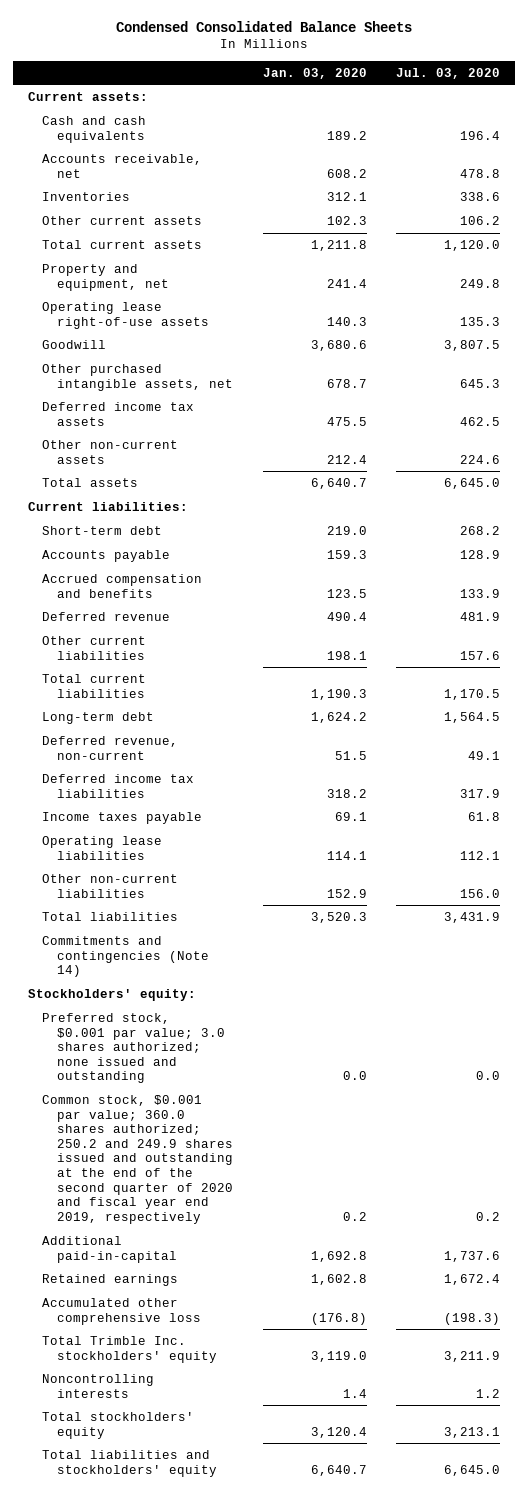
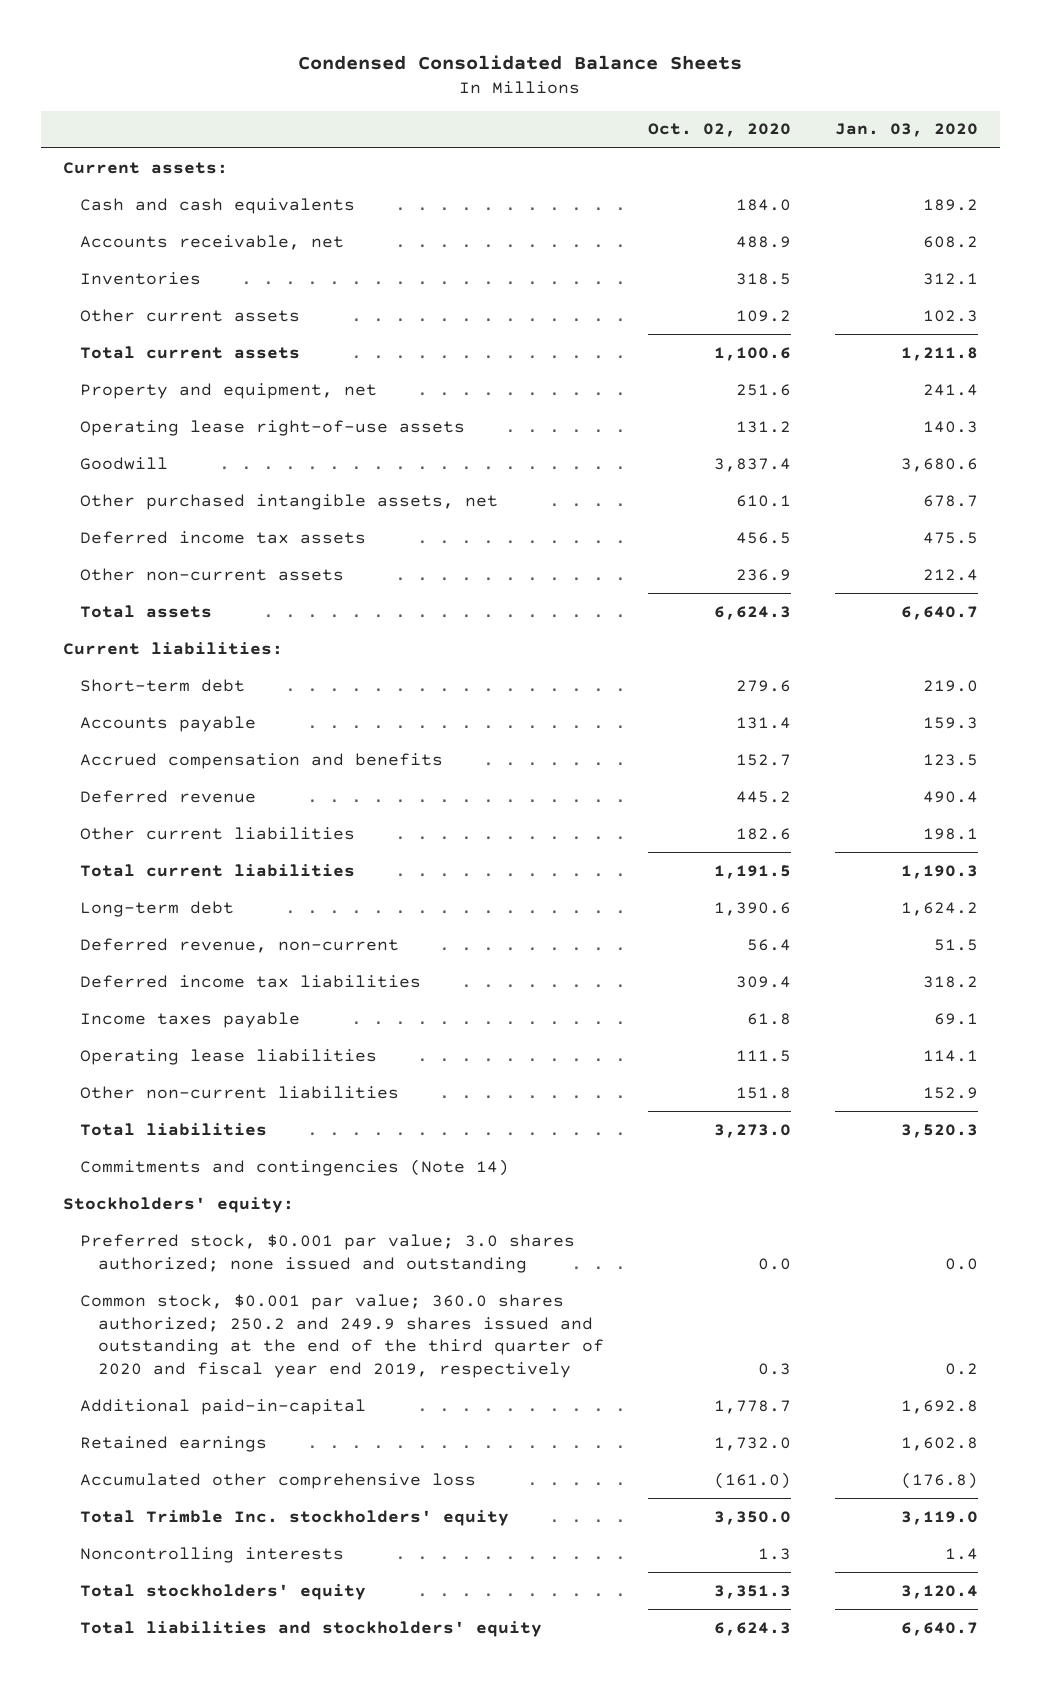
[396,67,501,79] Jul. 03, 2020 -> none
none -> [647,123,791,138] Oct. 02, 2020
[42,1094,233,1225] Common stock, $0.001 par value; 360.0 shares authorized; 250.2 and 249.9 shares issued and outstanding at the end of the second quarter of 2020 and fiscal year end 2019, respectively -> [80,1293,604,1379] Common stock, $0.001 par value; 360.0 shares authorized; 250.2 and 249.9 shares issued and outstanding at the end of the third quarter of 2020 and fiscal year end 2019, respectively

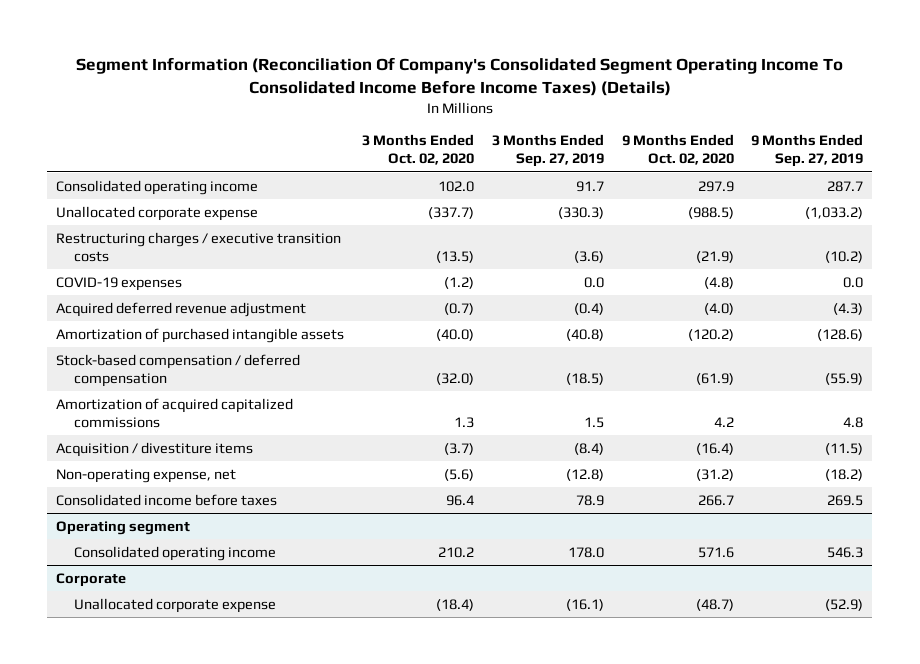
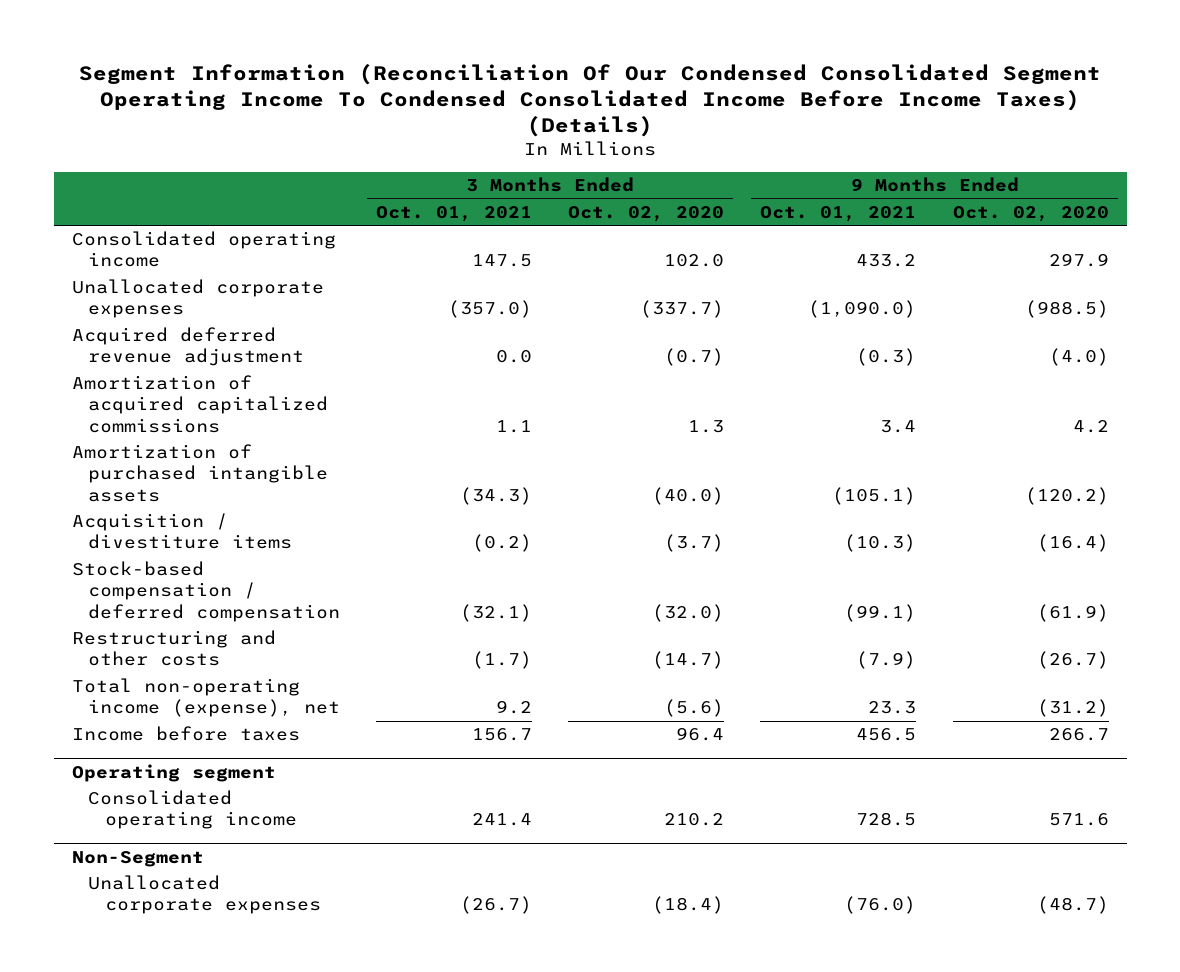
[75,57,843,96] Segment Information (Reconciliation Of Company's Consolidated Segment Operating Income To Consolidated Income Before Income Taxes) (Details) -> [79,63,1102,138] Segment Information (Reconciliation Of Our Condensed Consolidated Segment Operating Income To Condensed Consolidated Income Before Income Taxes) (Details)
[491,133,604,168] 3 Months Ended Sep. 27, 2019 -> none
[751,133,864,168] 9 Months Ended Sep. 27, 2019 -> none
none -> [376,206,533,223] Oct. 01, 2021
none -> [760,206,917,223] Oct. 01, 2021
[56,231,342,263] Restructuring charges / executive transition costs -> none
[56,276,183,291] COVID-19 expenses -> none
[56,205,259,221] Unallocated corporate expense -> [71,279,324,319] Unallocated corporate expenses
[56,327,345,343] Amortization of purchased intangible assets -> [71,444,329,502] Amortization of purchased intangible assets
[56,353,301,388] Stock-based compensation / deferred compensation -> [71,561,341,622] Stock-based compensation / deferred compensation
none -> [71,630,276,667] Restructuring and other costs
[56,468,237,483] Non-operating expense, net -> [71,678,341,718] Total non-operating income (expense), net
[56,493,278,506] Consolidated income before taxes -> [71,726,300,742] Income before taxes
[56,572,127,587] Corporate -> [71,850,204,867] Non-Segment
[73,597,276,613] Unallocated corporate expense -> [88,875,322,915] Unallocated corporate expenses

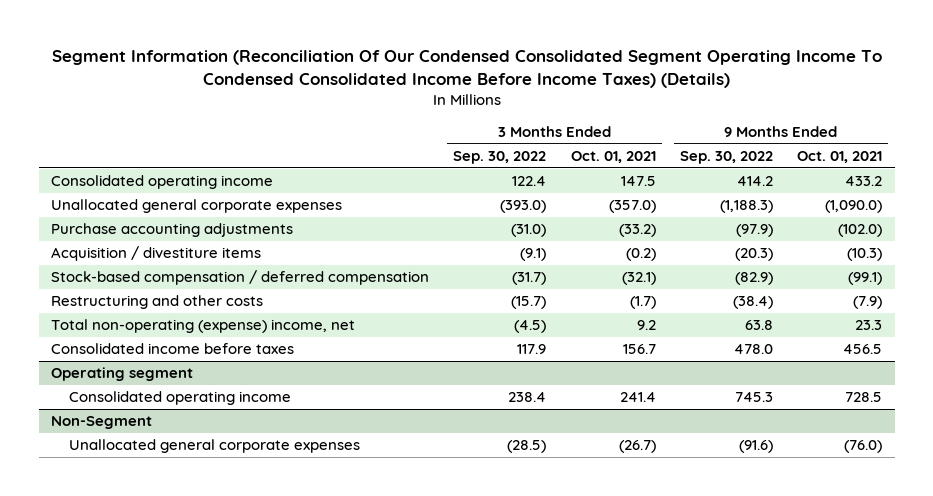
[568,206,725,223] Oct. 02, 2020 -> none
[952,206,1109,223] Oct. 02, 2020 -> none
none -> [453,151,547,165] Sep. 30, 2022
none -> [680,151,774,165] Sep. 30, 2022
[71,327,305,367] Acquired deferred revenue adjustment -> none
[71,375,329,433] Amortization of acquired capitalized commissions -> none
[71,444,329,502] Amortization of purchased intangible assets -> none
[71,279,324,319] Unallocated corporate expenses -> [51,199,343,214] Unallocated general corporate expenses
none -> [51,223,294,238] Purchase accounting adjustments
[71,678,341,718] Total non-operating income (expense), net -> [51,319,356,334] Total non-operating (expense) income, net
[71,726,300,742] Income before taxes -> [51,343,295,355] Consolidated income before taxes
[88,875,322,915] Unallocated corporate expenses -> [69,439,361,454] Unallocated general corporate expenses

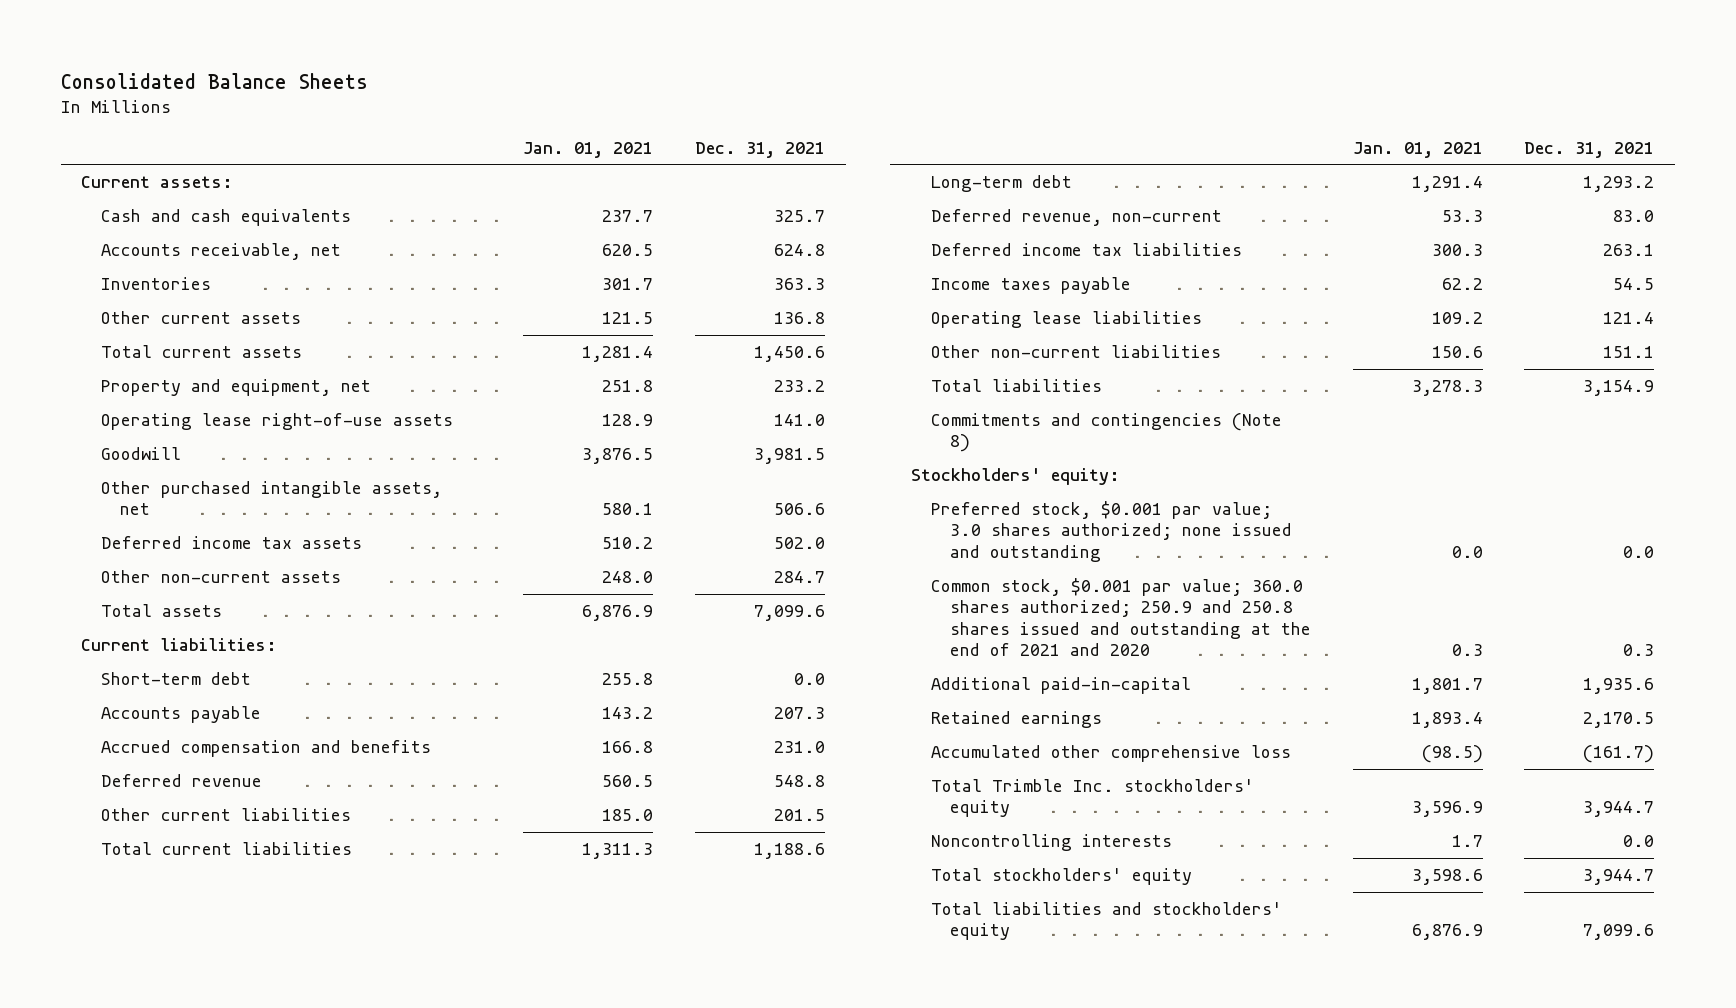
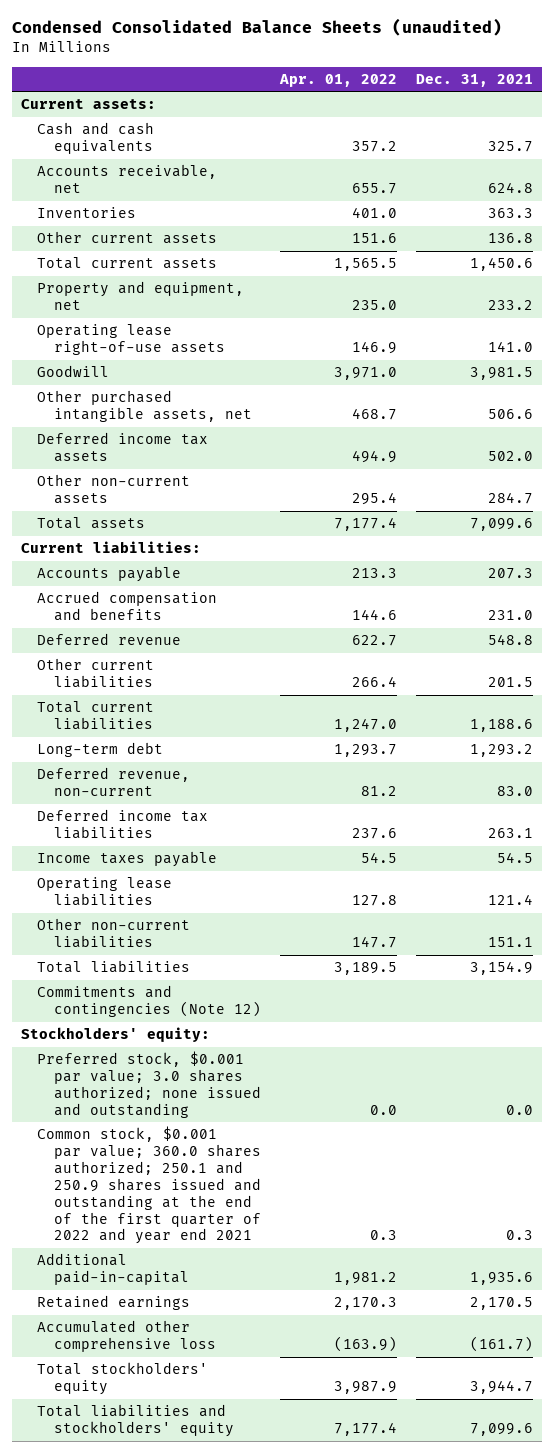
[60,72,368,89] Consolidated Balance Sheets -> [11,18,502,37] Condensed Consolidated Balance Sheets (unaudited)
[523,141,654,158] Jan. 01, 2021 -> none
none -> [278,73,397,87] Apr. 01, 2022
[100,672,251,686] Short-term debt -> none
[930,413,1282,453] Commitments and contingencies (Note 8) -> [37,985,261,1018] Commitments and contingencies (Note 12)
[930,578,1312,657] Common stock, $0.001 par value; 360.0 shares authorized; 250.9 and 250.8 shares issued and outstanding at the end of 2021 and 2020 -> [37,1126,261,1245] Common stock, $0.001 par value; 360.0 shares authorized; 250.1 and 250.9 shares issued and outstanding at the end of the first quarter of 2022 and year end 2021
[930,779,1254,818] Total Trimble Inc. stockholders' equity -> none
[930,834,1172,852] Noncontrolling interests -> none

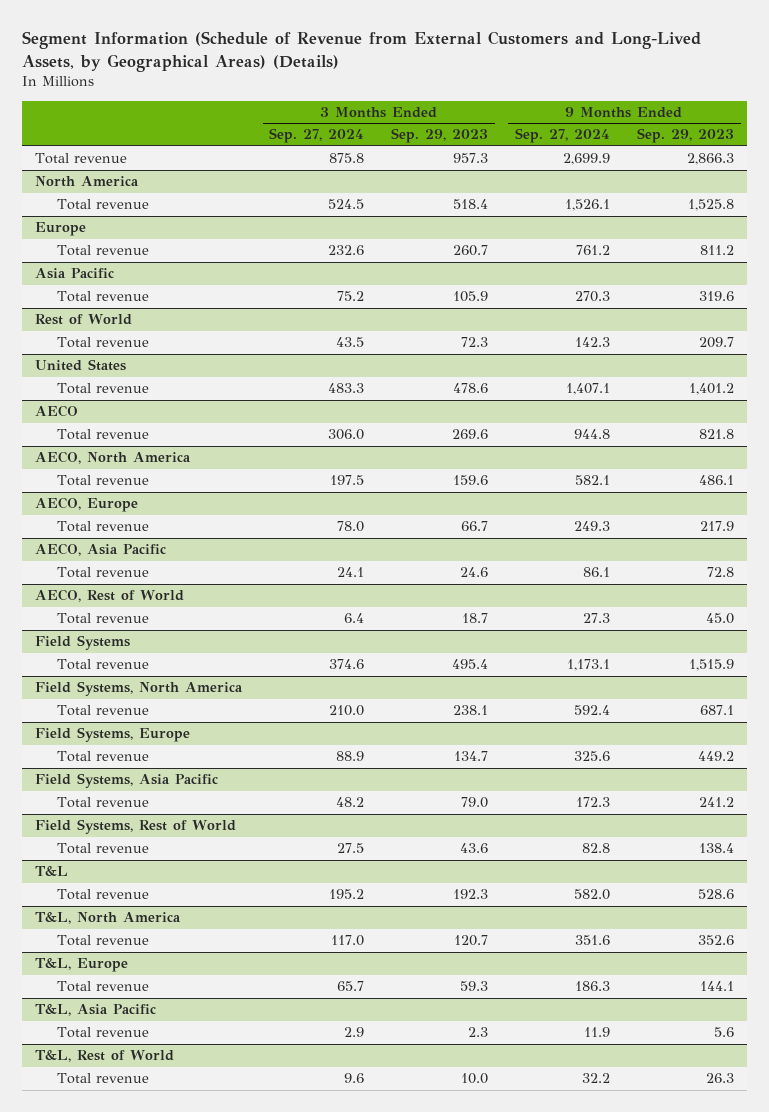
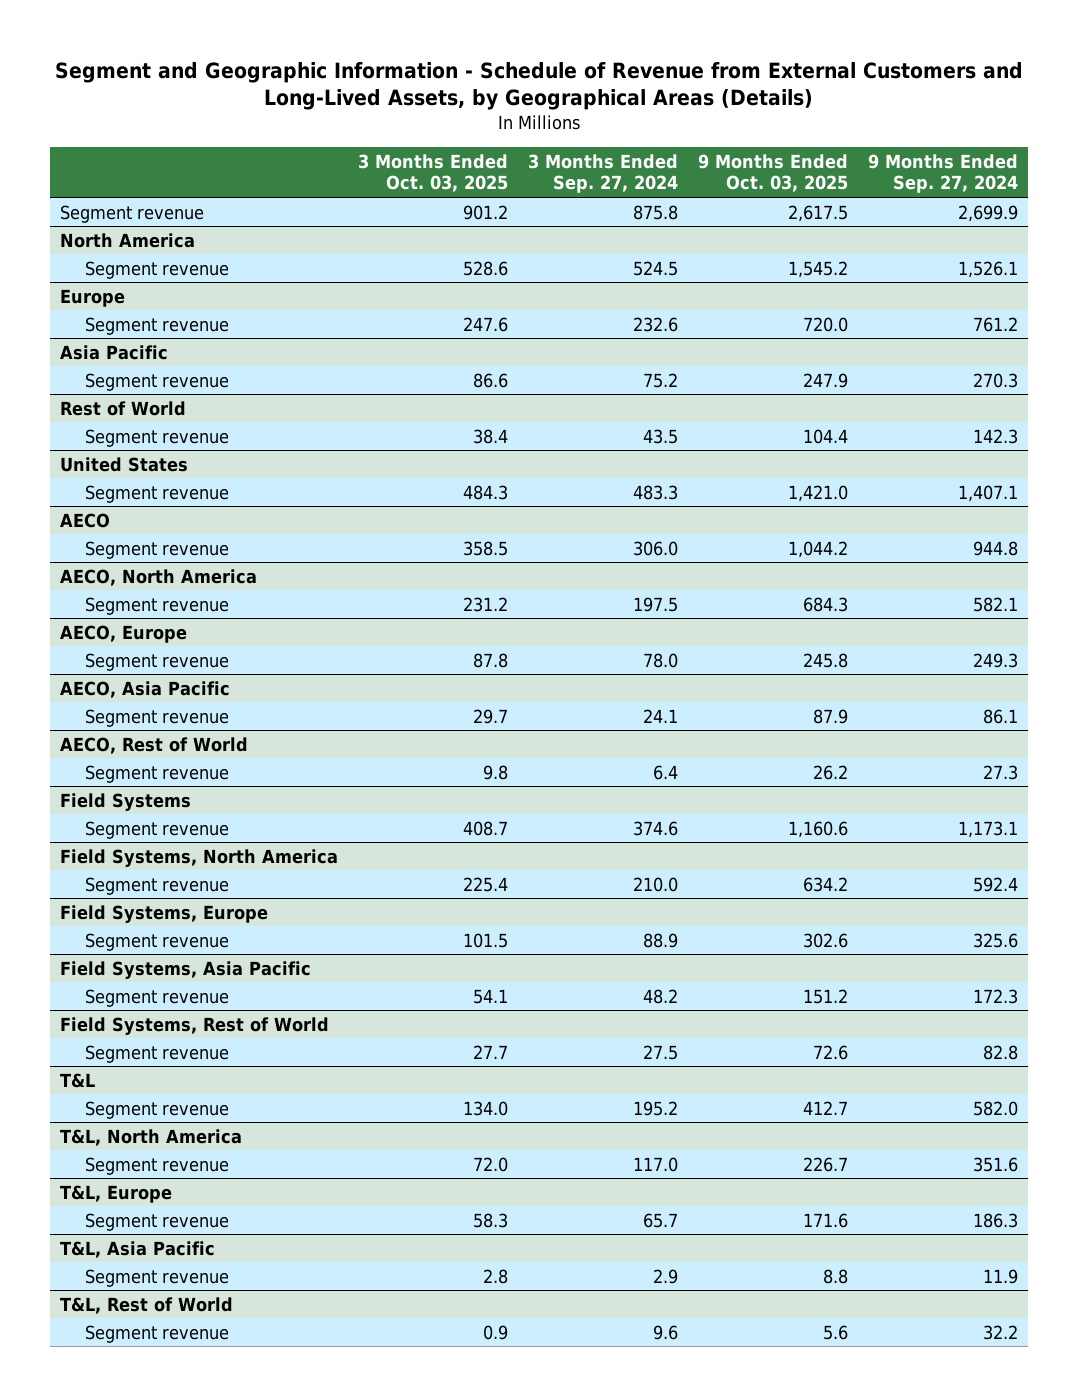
[22,31,702,72] Segment Information (Schedule of Revenue from External Customers and Long-Lived Assets, by Geographical Areas) (Details) -> [55,61,1024,111] Segment and Geographic Information - Schedule of Revenue from External Customers and Long-Lived Assets, by Geographical Areas (Details)
[391,128,489,144] Sep. 29, 2023 -> none
[636,128,734,144] Sep. 29, 2023 -> none
none -> [358,153,509,193] 3 Months Ended Oct. 03, 2025
none -> [698,153,849,193] 9 Months Ended Oct. 03, 2025
[35,153,128,165] Total revenue -> [60,204,205,223] Segment revenue
[56,199,149,211] Total revenue -> [85,260,230,279] Segment revenue
[56,245,149,257] Total revenue -> [85,316,230,335] Segment revenue
[56,291,149,303] Total revenue -> [85,372,230,391] Segment revenue
[56,337,149,349] Total revenue -> [85,428,230,447] Segment revenue
[56,383,149,395] Total revenue -> [85,484,230,503] Segment revenue
[56,429,149,441] Total revenue -> [85,540,230,559] Segment revenue
[56,475,149,487] Total revenue -> [85,596,230,615] Segment revenue
[56,521,149,533] Total revenue -> [85,652,230,671] Segment revenue
[56,567,149,579] Total revenue -> [85,708,230,727] Segment revenue
[56,613,149,625] Total revenue -> [85,764,230,783] Segment revenue
[56,659,149,671] Total revenue -> [85,820,230,839] Segment revenue
[56,705,149,717] Total revenue -> [85,876,230,895] Segment revenue
[56,751,149,763] Total revenue -> [85,932,230,951] Segment revenue
[56,797,149,809] Total revenue -> [85,988,230,1007] Segment revenue
[56,843,149,855] Total revenue -> [85,1044,230,1063] Segment revenue
[56,889,149,901] Total revenue -> [85,1100,230,1119] Segment revenue
[56,935,149,947] Total revenue -> [85,1156,230,1175] Segment revenue
[56,981,149,993] Total revenue -> [85,1212,230,1231] Segment revenue
[56,1027,149,1039] Total revenue -> [85,1268,230,1287] Segment revenue
[56,1073,149,1085] Total revenue -> [85,1324,230,1343] Segment revenue

